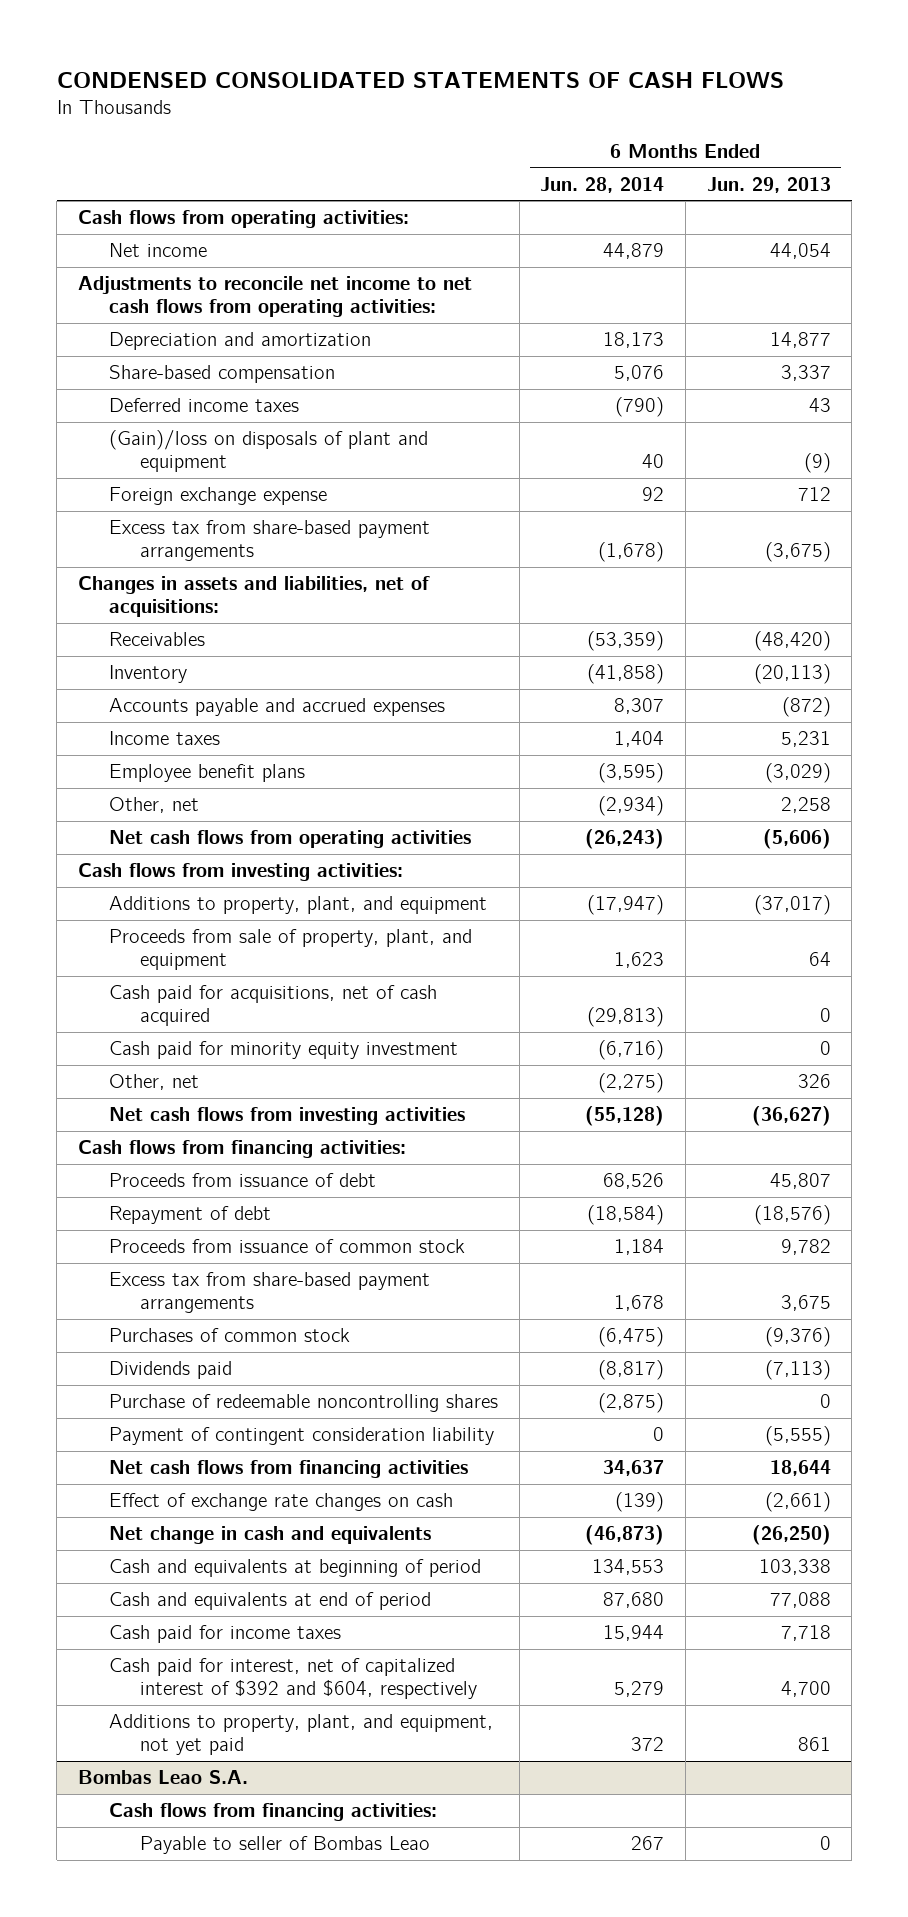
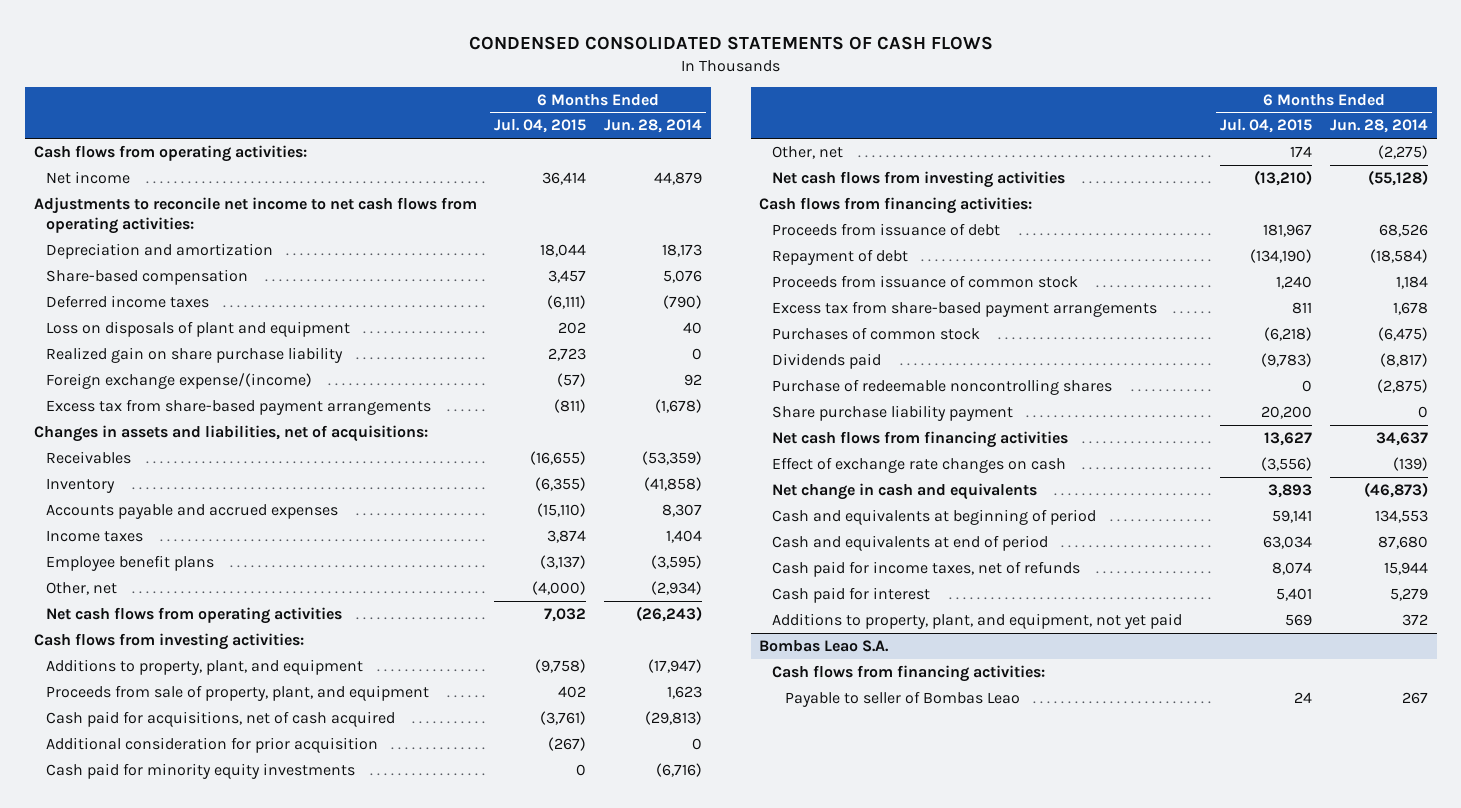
[706,176,831,193] Jun. 29, 2013 -> none
none -> [494,119,587,134] Jul. 04, 2015
[108,430,428,473] (Gain)/loss on disposals of plant and equipment -> [46,320,351,337] Loss on disposals of plant and equipment
none -> [46,346,344,363] Realized gain on share purchase liability
[108,487,327,506] Foreign exchange expense -> [46,372,313,389] Foreign exchange expense/(income)
none -> [46,736,379,753] Additional consideration for prior acquisition
[108,1041,458,1060] Cash paid for minority equity investment -> [46,762,356,779] Cash paid for minority equity investments
[108,1427,494,1446] Payment of contingent consideration liability -> none
none -> [772,404,1014,421] Share purchase liability payment
[108,1625,341,1644] Cash paid for income taxes -> [772,560,1081,577] Cash paid for income taxes, net of refunds
[108,1658,478,1700] Cash paid for interest, net of capitalized interest of $392 and $604, respectively -> [772,586,931,603] Cash paid for interest

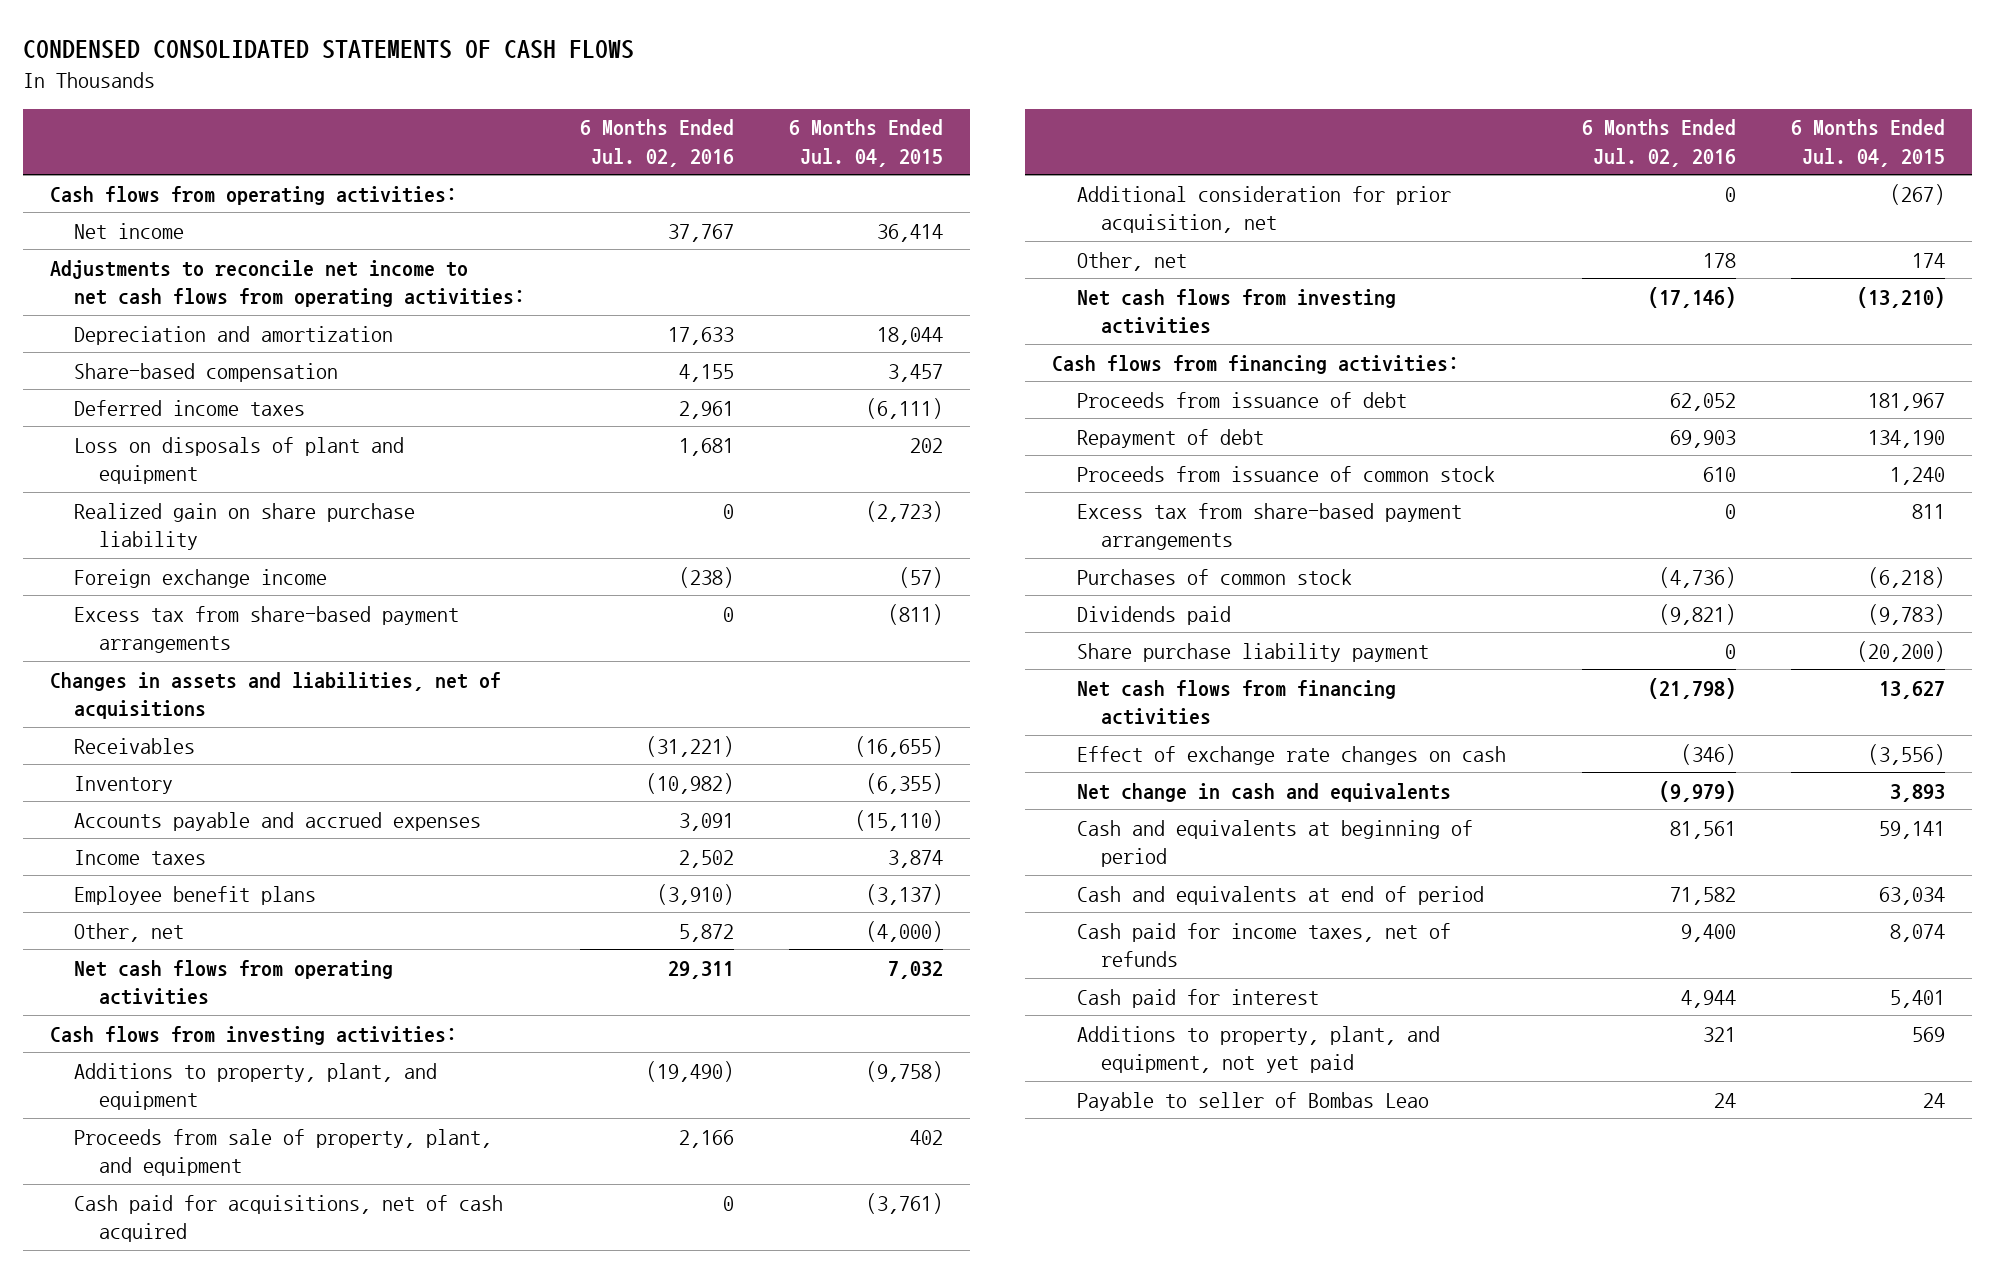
[603,119,702,134] Jun. 28, 2014 -> none
none -> [580,119,735,167] 6 Months Ended Jul. 02, 2016
[548,347,587,361] 2,723 -> [865,500,943,522] (2,723)
[46,372,313,389] Foreign exchange expense/(income) -> [74,568,328,588] Foreign exchange income
[33,424,428,442] Changes in assets and liabilities, net of acquisitions: -> [49,671,501,720] Changes in assets and liabilities, net of acquisitions
[46,762,356,779] Cash paid for minority equity investments -> none
[46,736,379,753] Additional consideration for prior acquisition -> [1076,185,1451,234] Additional consideration for prior acquisition, net
[1250,248,1313,263] (134,190) -> [1867,429,1945,448] 134,190
[772,378,1113,395] Purchase of redeemable noncontrolling shares -> none
[1261,405,1313,419] 20,200 -> [1856,640,1945,662] (20,200)
[759,639,890,652] Bombas Leao S.A. -> none
[772,664,1046,682] Cash flows from financing activities: -> none

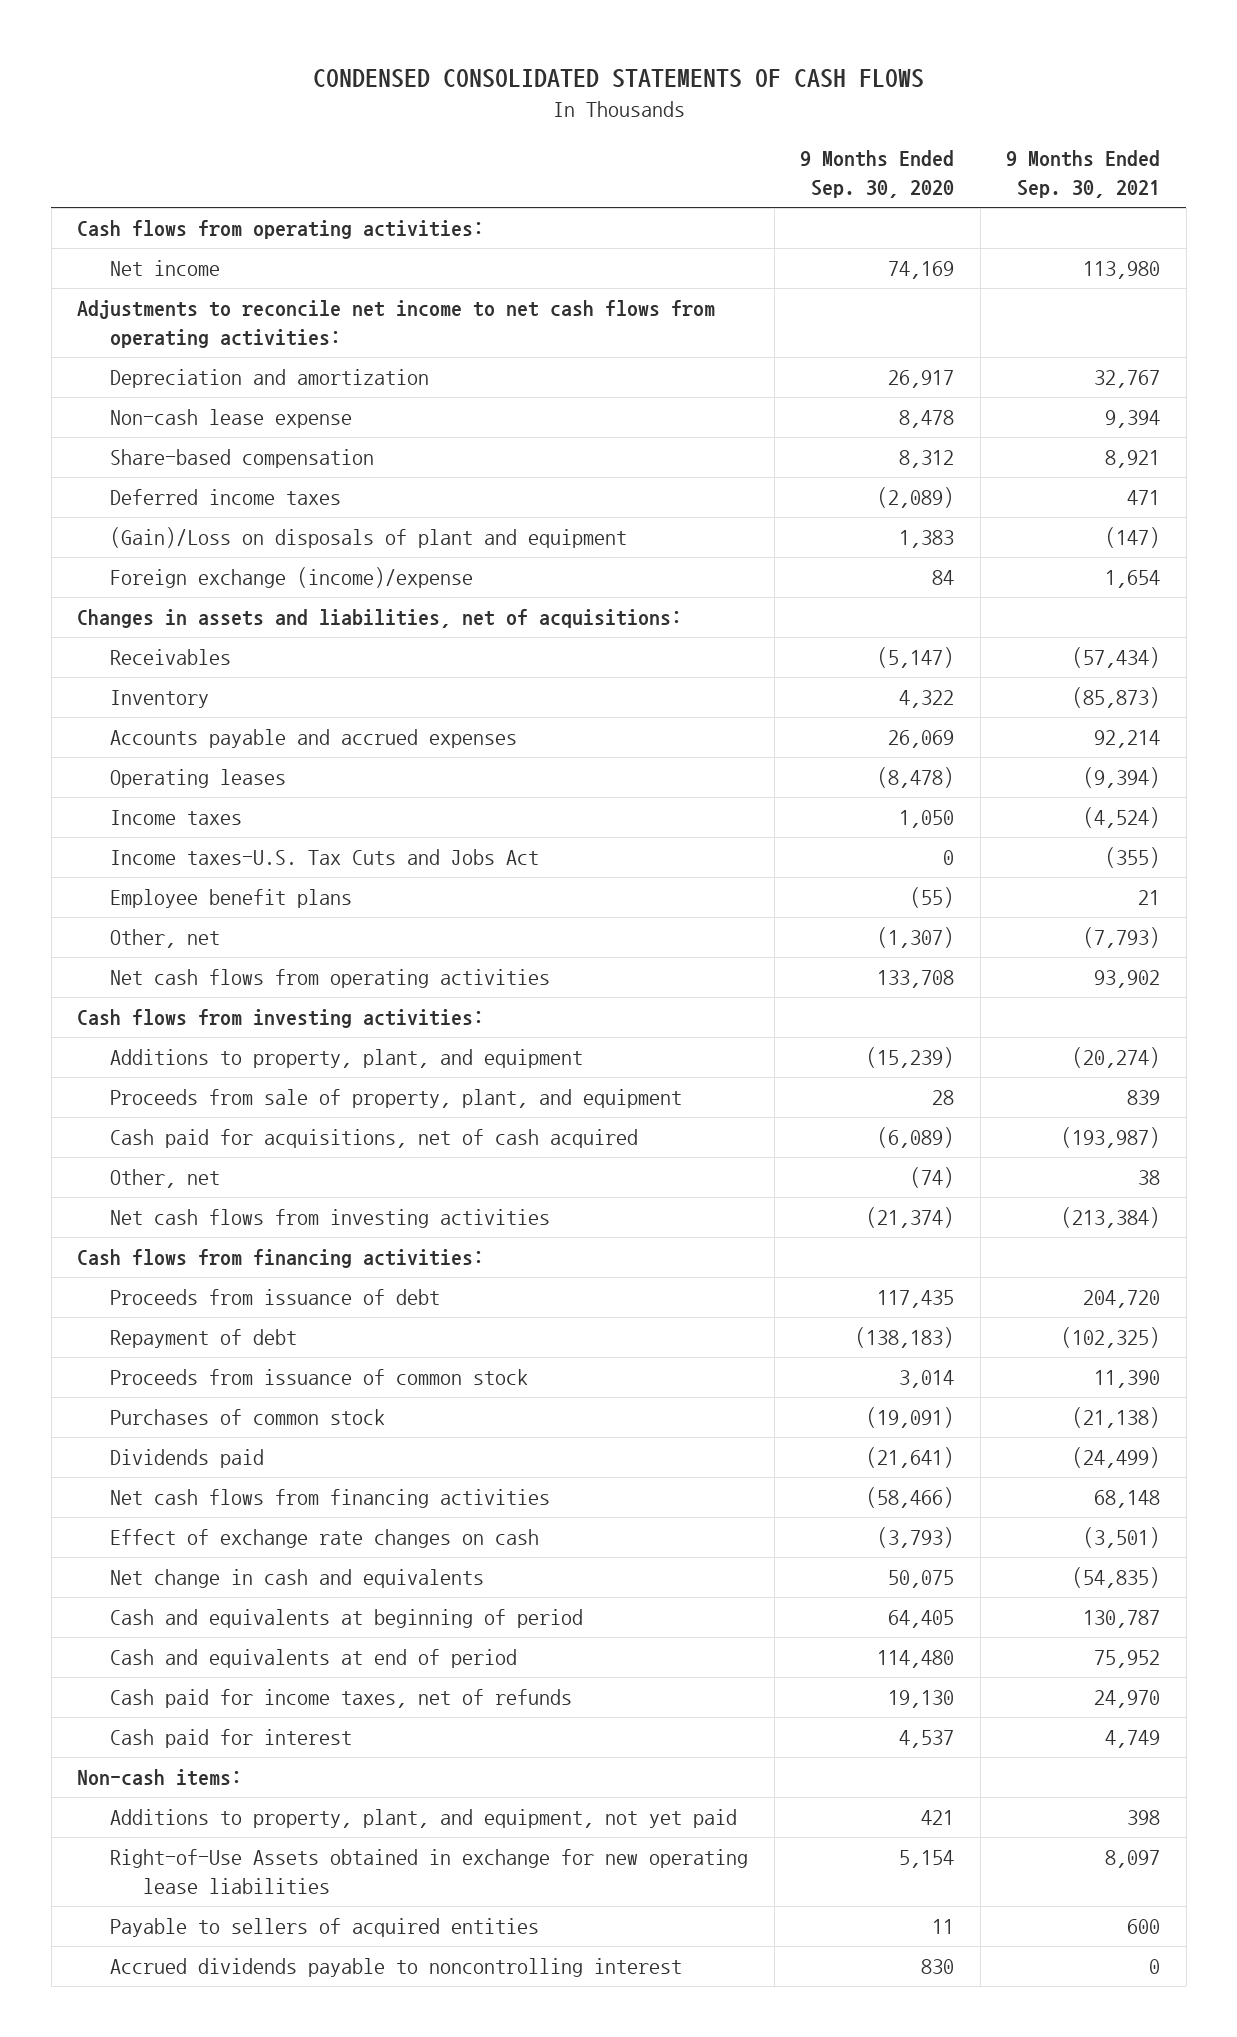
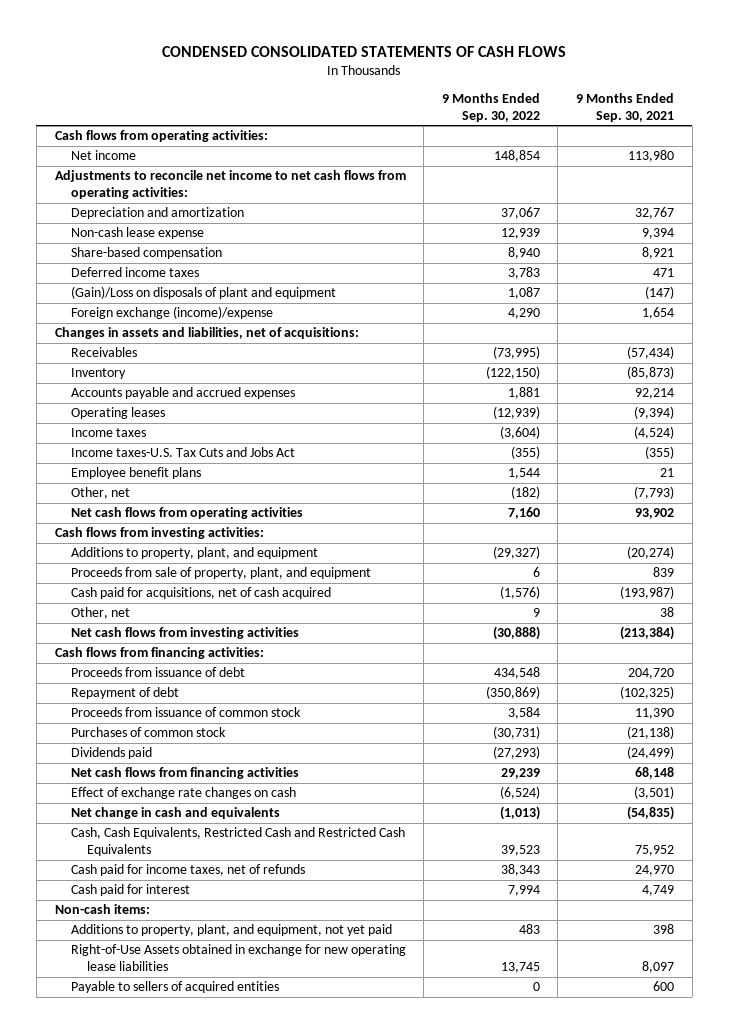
[800,150,955,198] 9 Months Ended Sep. 30, 2020 -> none
none -> [441,92,540,122] 9 Months Ended Sep. 30, 2022
[110,1609,584,1629] Cash and equivalents at beginning of period -> none
[110,1649,518,1669] Cash and equivalents at end of period -> [70,827,405,856] Cash, Cash Equivalents, Restricted Cash and Restricted Cash Equivalents
[110,1958,683,1978] Accrued dividends payable to noncontrolling interest -> none

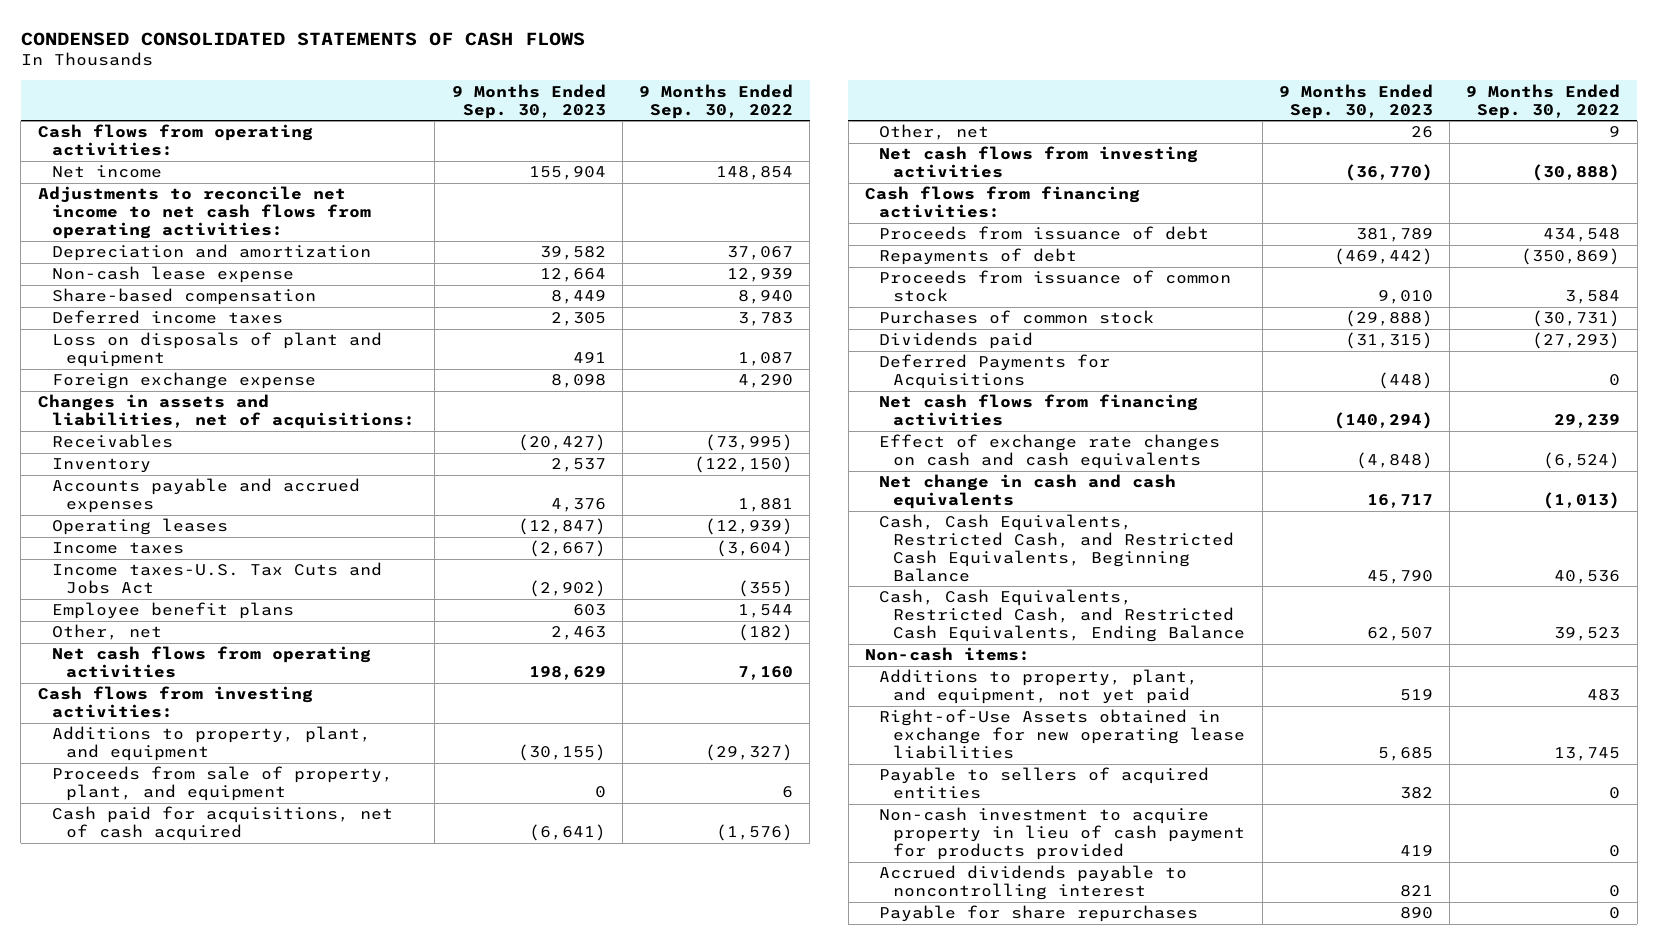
[576,92,675,122] 9 Months Ended Sep. 30, 2021 -> none
none -> [451,83,606,119] 9 Months Ended Sep. 30, 2023
[70,286,336,300] (Gain)/Loss on disposals of plant and equipment -> [51,332,382,368] Loss on disposals of plant and equipment
[70,306,273,320] Foreign exchange (income)/expense -> [51,372,316,390] Foreign exchange expense
[70,687,179,700] Repayment of debt -> [879,248,1078,266] Repayments of debt
none -> [879,354,1111,390] Deferred Payments for Acquisitions
[70,864,305,877] Cash paid for income taxes, net of refunds -> none
[70,884,190,897] Cash paid for interest -> none
[70,787,296,800] Effect of exchange rate changes on cash -> [879,434,1221,470] Effect of exchange rate changes on cash and cash equivalents
[70,807,280,820] Net change in cash and equivalents -> [879,474,1177,510] Net change in cash and cash equivalents
[70,827,405,856] Cash, Cash Equivalents, Restricted Cash and Restricted Cash Equivalents -> [879,514,1235,582] Cash, Cash Equivalents, Restricted Cash, and Restricted Cash Equivalents, Beginning Balance
[500,844,540,856] 39,523 -> [1554,569,1621,584] 40,536
none -> [879,589,1246,643] Cash, Cash Equivalents, Restricted Cash, and Restricted Cash Equivalents, Ending Balance
none -> [879,807,1246,861] Non-cash investment to acquire property in lieu of cash payment for products provided
none -> [879,865,1188,901] Accrued dividends payable to noncontrolling interest
none -> [879,905,1199,923] Payable for share repurchases

